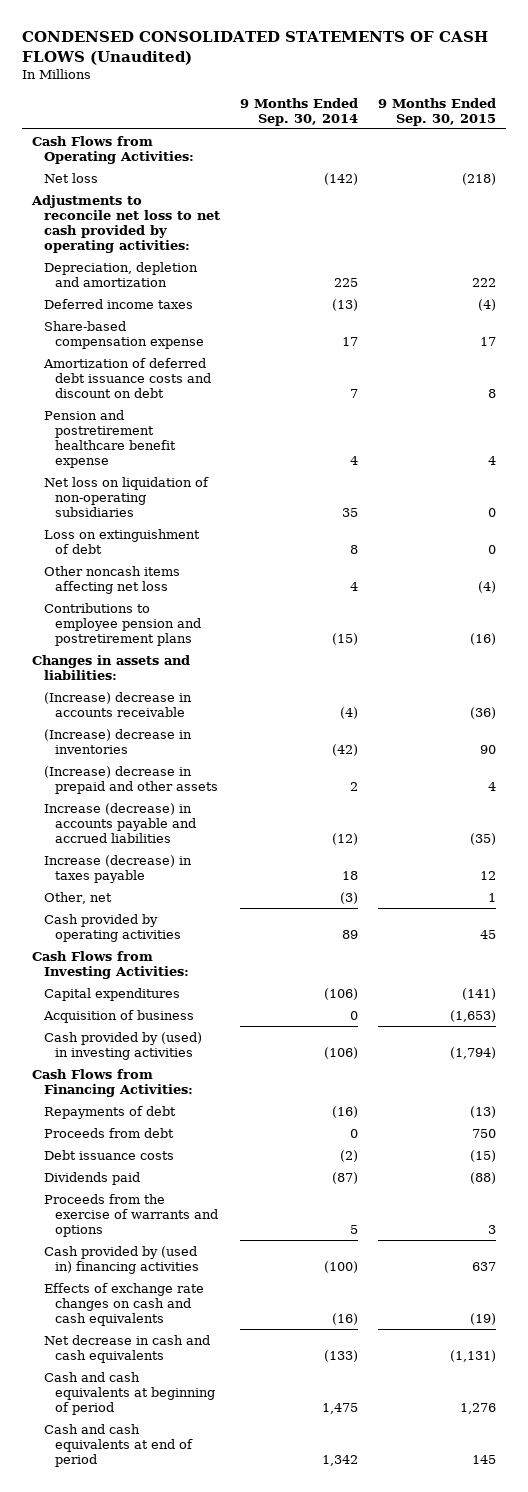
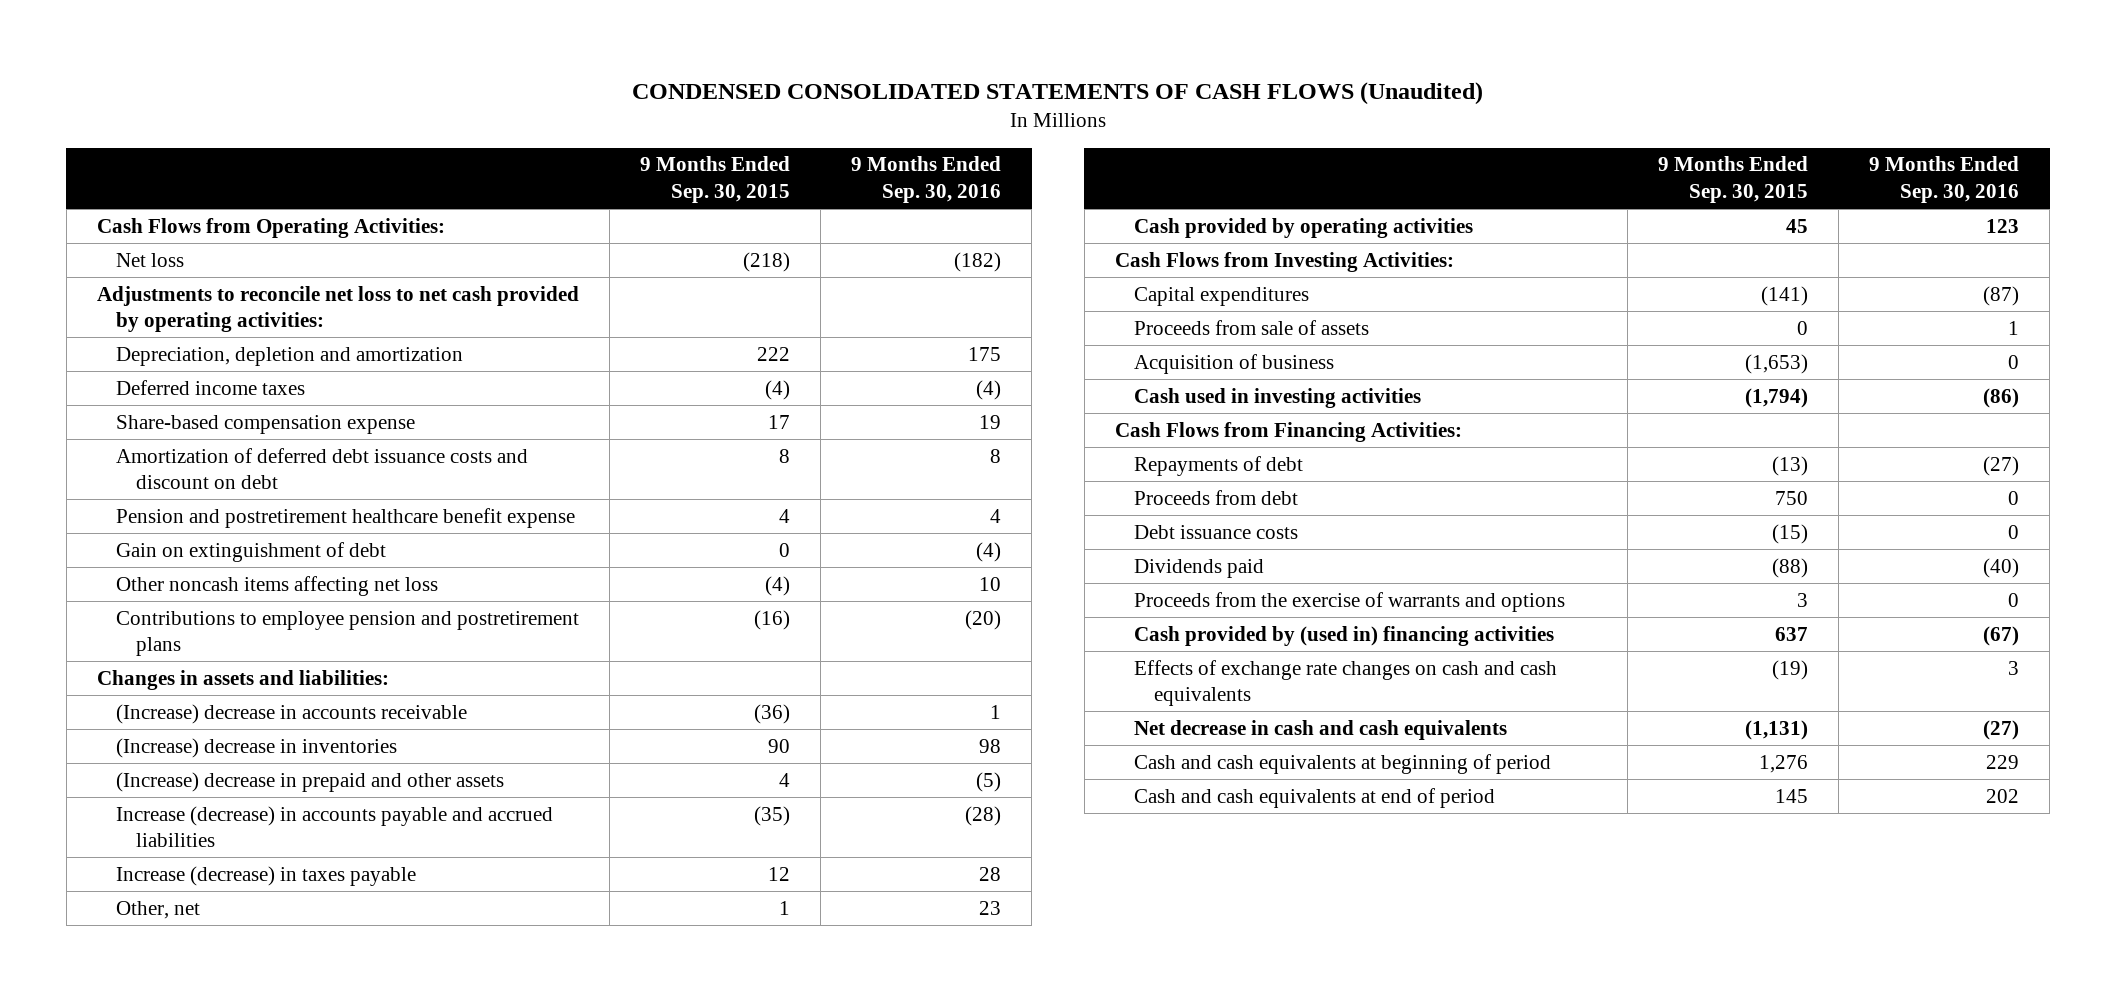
[239,97,358,126] 9 Months Ended Sep. 30, 2014 -> none
none -> [851,156,1002,204] 9 Months Ended Sep. 30, 2016
[43,476,209,517] Net loss on liquidation of non-operating subsidiaries -> none
[43,528,200,554] Loss on extinguishment of debt -> [116,541,387,562] Gain on extinguishment of debt
none -> [1134,319,1370,335] Proceeds from sale of assets
[43,1031,202,1060] Cash provided by (used) in investing activities -> [1134,387,1422,408] Cash used in investing activities

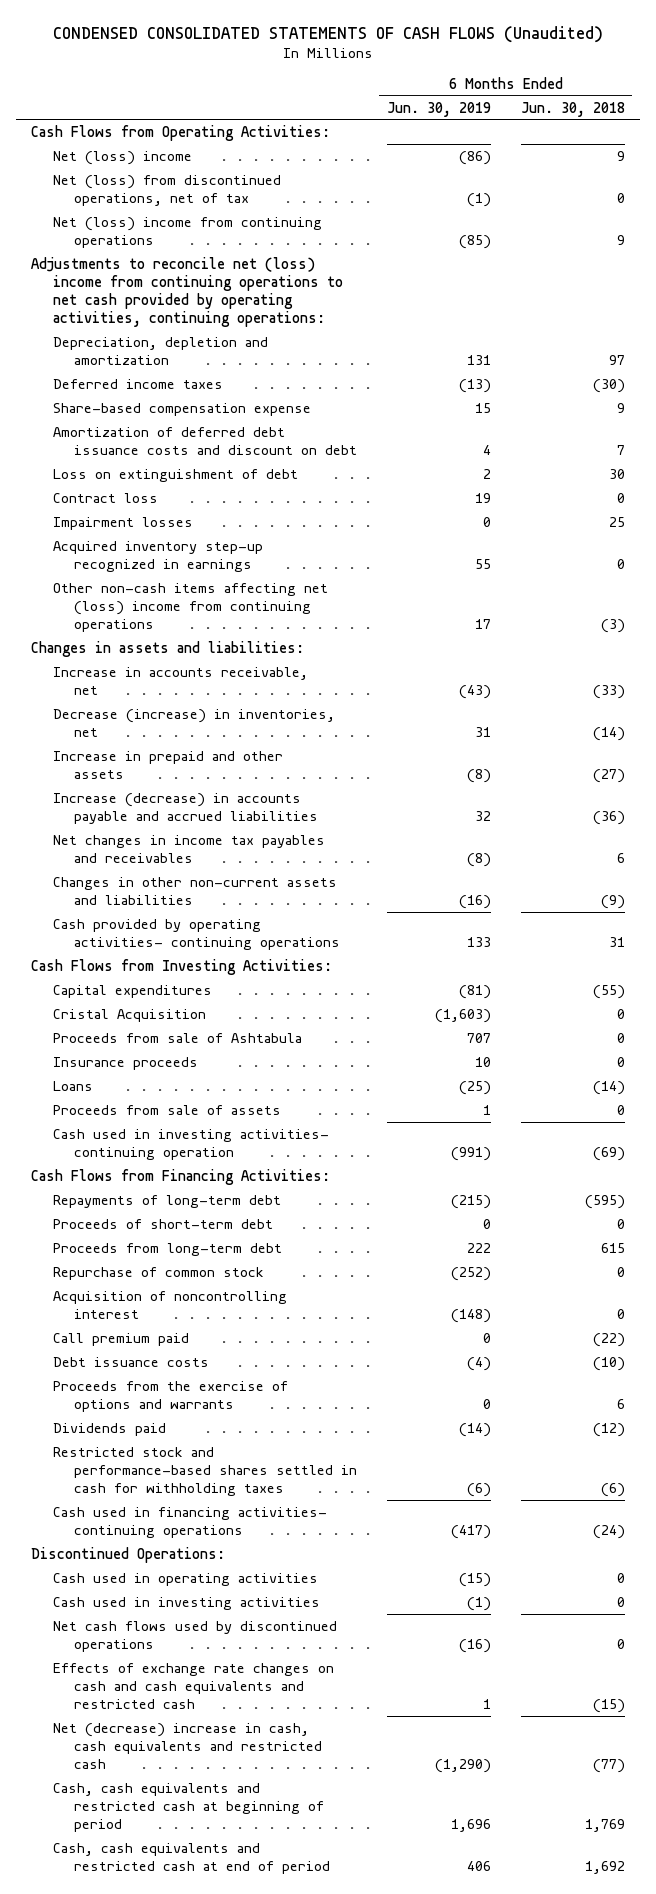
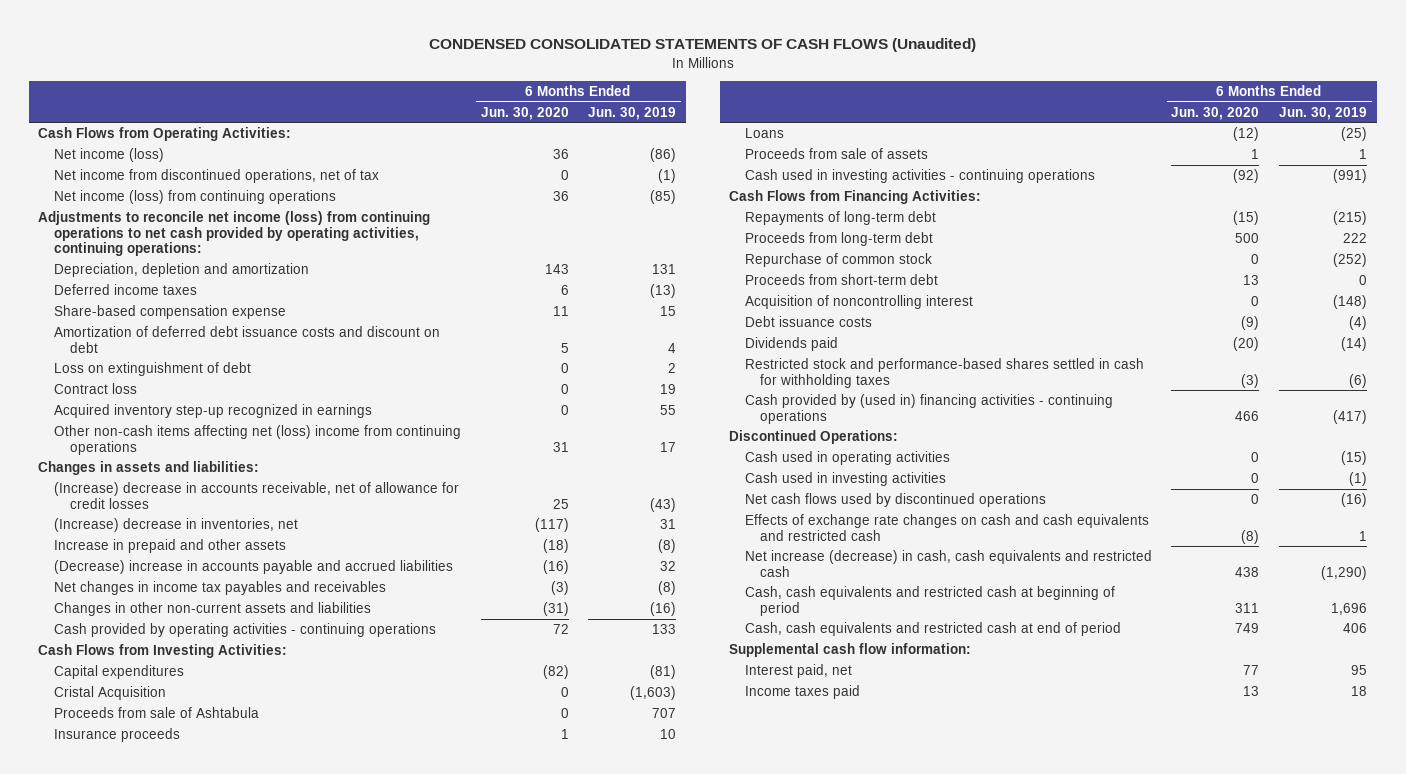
[520,101,625,117] Jun. 30, 2018 -> none
none -> [480,106,569,120] Jun. 30, 2020
[52,150,192,165] Net (loss) income -> [54,147,165,162] Net income (loss)
[52,174,281,206] Net (loss) from discontinued operations, net of tax -> [54,168,380,183] Net income from discontinued operations, net of tax
[52,216,322,248] Net (loss) income from continuing operations -> [54,189,337,204] Net income (loss) from continuing operations
[31,256,343,327] Adjustments to reconcile net (loss) income from continuing operations to net cash provided by operating activities, continuing operations: -> [38,210,431,257] Adjustments to reconcile net income (loss) from continuing operations to net cash provided by operating activities, continuing operations:
[52,516,193,530] Impairment losses -> none
[52,666,308,695] Increase in accounts receivable, net -> [54,481,460,509] (Increase) decrease in accounts receivable, net of allowance for credit losses
[52,708,335,737] Decrease (increase) in inventories, net -> [54,517,299,532] (Increase) decrease in inventories, net
[52,792,319,824] Increase (decrease) in accounts payable and accrued liabilities -> [54,559,454,574] (Decrease) increase in accounts payable and accrued liabilities
[52,918,341,950] Cash provided by operating activities- continuing operations -> [54,622,437,637] Cash provided by operating activities - continuing operations
[52,1128,329,1160] Cash used in investing activities- continuing operation -> [744,168,1095,183] Cash used in investing activities - continuing operations
[52,1218,273,1229] Proceeds of short-term debt -> none
none -> [744,273,938,285] Proceeds from short-term debt
[52,1332,189,1346] Call premium paid -> none
[52,1380,288,1412] Proceeds from the exercise of options and warrants -> none
[52,1506,327,1538] Cash used in financing activities- continuing operations -> [744,393,1113,424] Cash provided by (used in) financing activities - continuing operations
[52,1722,323,1769] Net (decrease) increase in cash, cash equivalents and restricted cash -> [744,549,1152,577] Net increase (decrease) in cash, cash equivalents and restricted cash
none -> [729,642,972,657] Supplemental cash flow information:
none -> [744,663,852,678] Interest paid, net
none -> [744,684,860,699] Income taxes paid

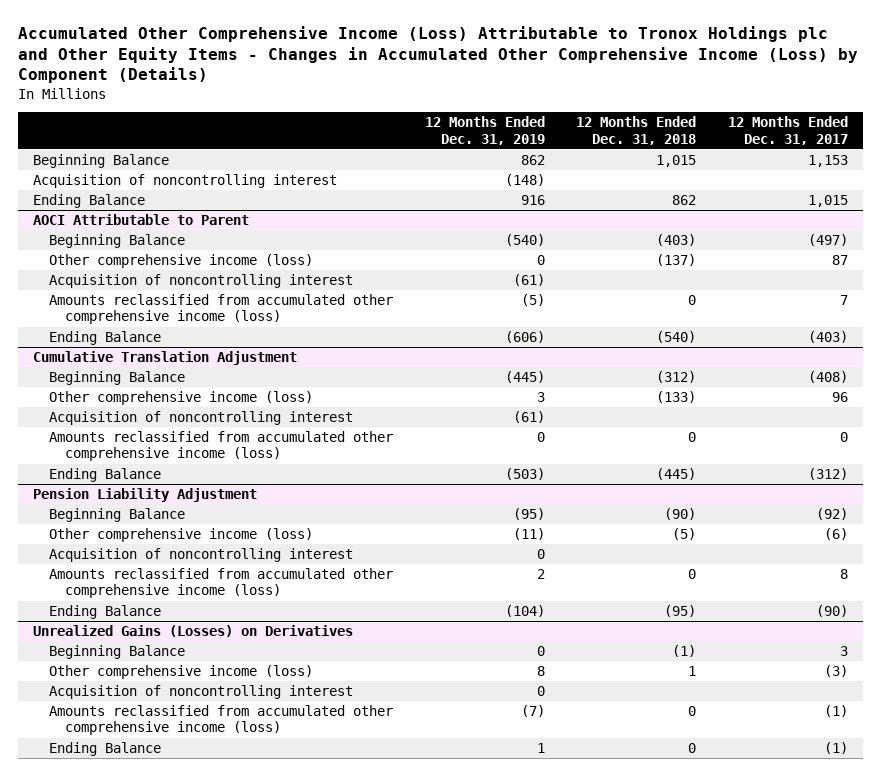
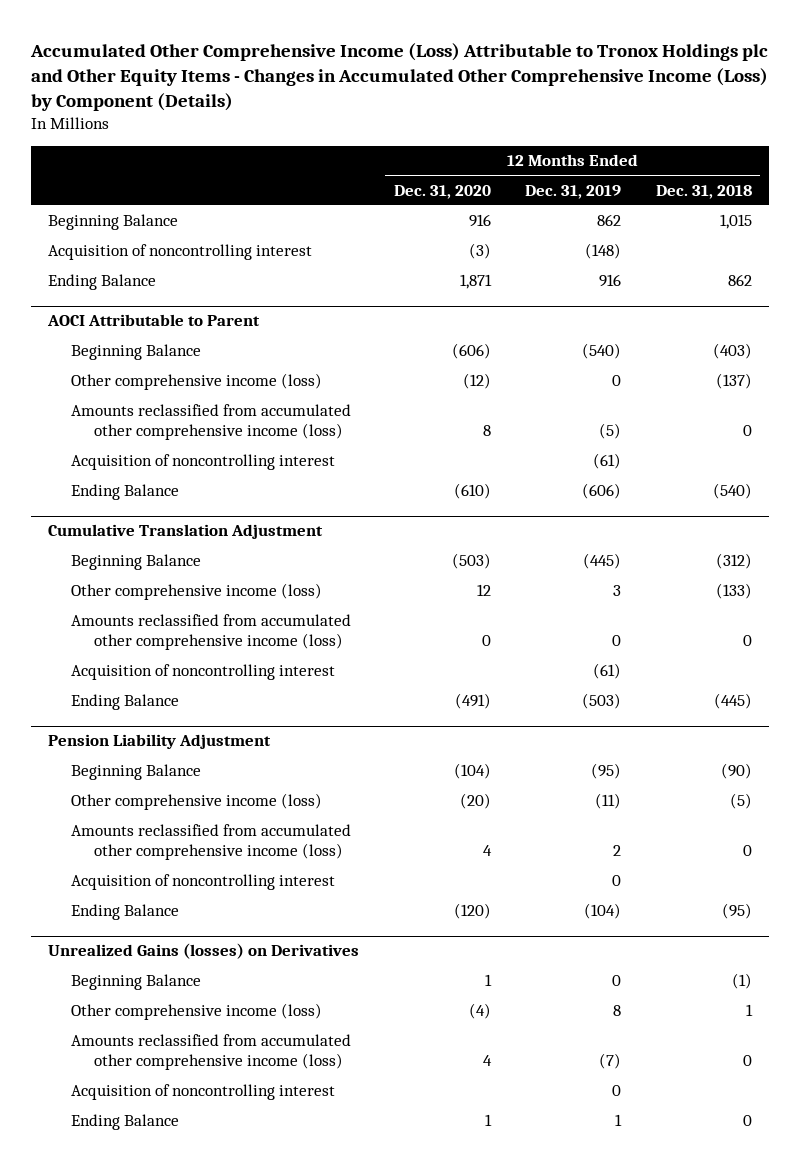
[727,116,848,145] 12 Months Ended Dec. 31, 2017 -> none
none -> [393,184,491,199] Dec. 31, 2020
[49,274,354,289] Acquisition of noncontrolling interest -> [71,454,336,471] Acquisition of noncontrolling interest
[49,411,354,426] Acquisition of noncontrolling interest -> [71,664,336,681] Acquisition of noncontrolling interest
[49,548,354,563] Acquisition of noncontrolling interest -> [71,874,336,891] Acquisition of noncontrolling interest
[33,625,354,638] Unrealized Gains (Losses) on Derivatives -> [48,943,360,960] Unrealized Gains (losses) on Derivatives
[49,685,354,700] Acquisition of noncontrolling interest -> none
none -> [71,1084,336,1101] Acquisition of noncontrolling interest

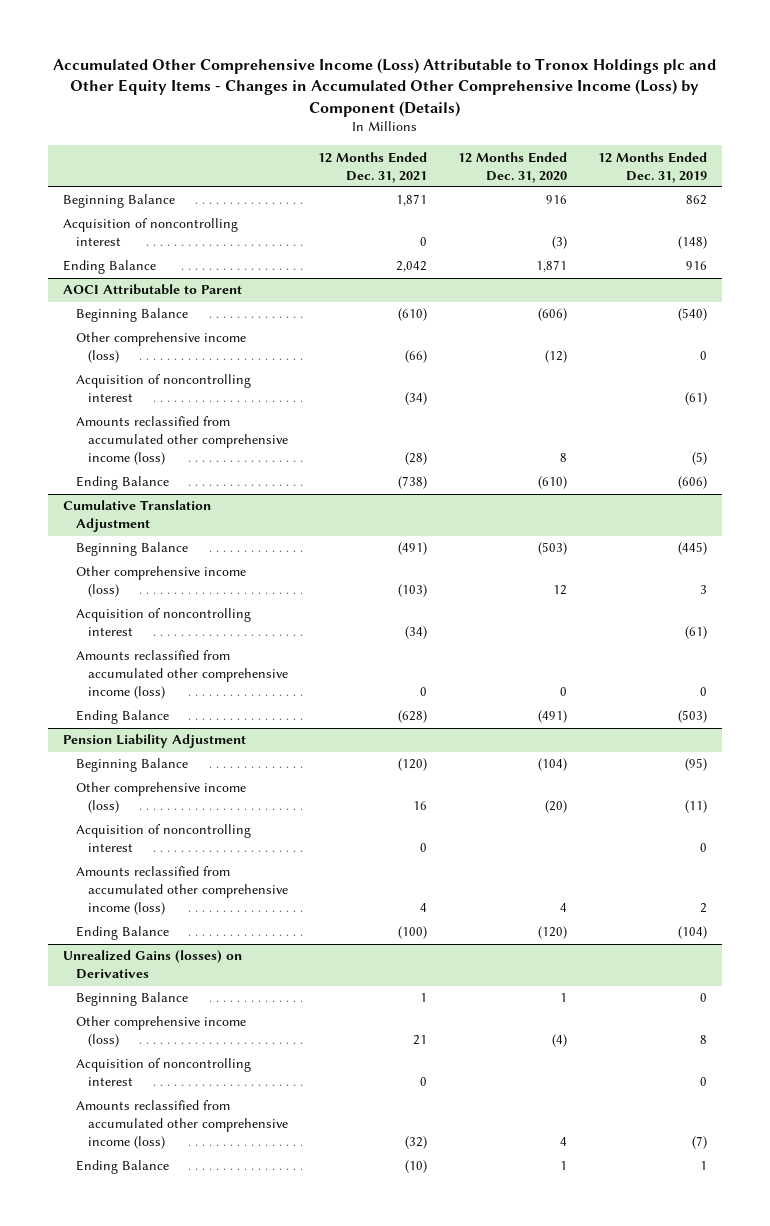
[655,184,752,199] Dec. 31, 2018 -> none
none -> [318,151,428,183] 12 Months Ended Dec. 31, 2021
[71,404,352,441] Amounts reclassified from accumulated other comprehensive income (loss) -> [75,416,288,466] Amounts reclassified from accumulated other comprehensive income (loss)
[71,614,352,651] Amounts reclassified from accumulated other comprehensive income (loss) -> [75,650,288,700] Amounts reclassified from accumulated other comprehensive income (loss)
[71,824,352,861] Amounts reclassified from accumulated other comprehensive income (loss) -> [75,866,288,916] Amounts reclassified from accumulated other comprehensive income (loss)
[71,1034,352,1071] Amounts reclassified from accumulated other comprehensive income (loss) -> [75,1100,288,1150] Amounts reclassified from accumulated other comprehensive income (loss)

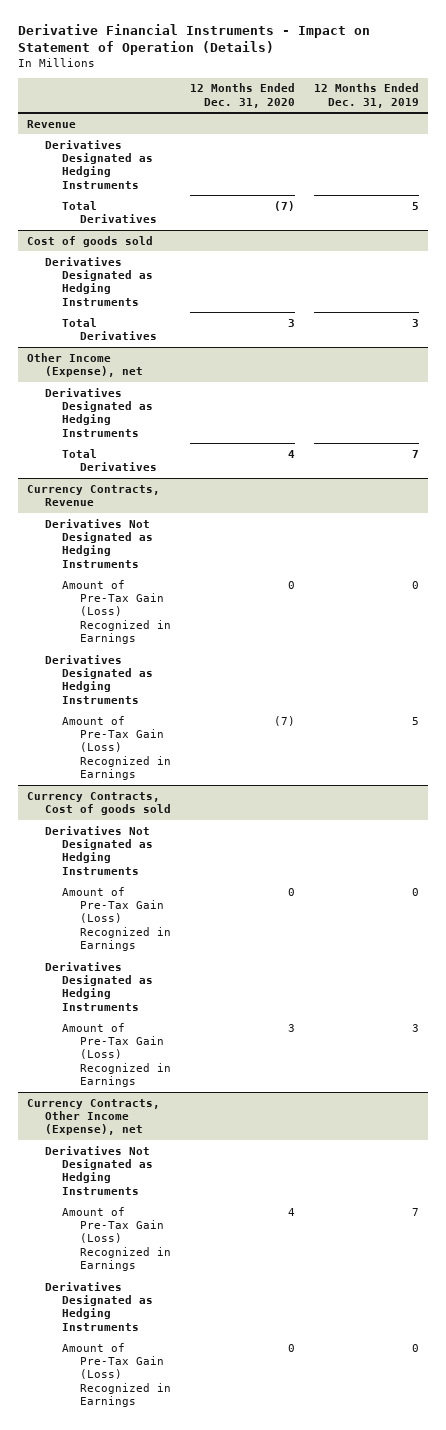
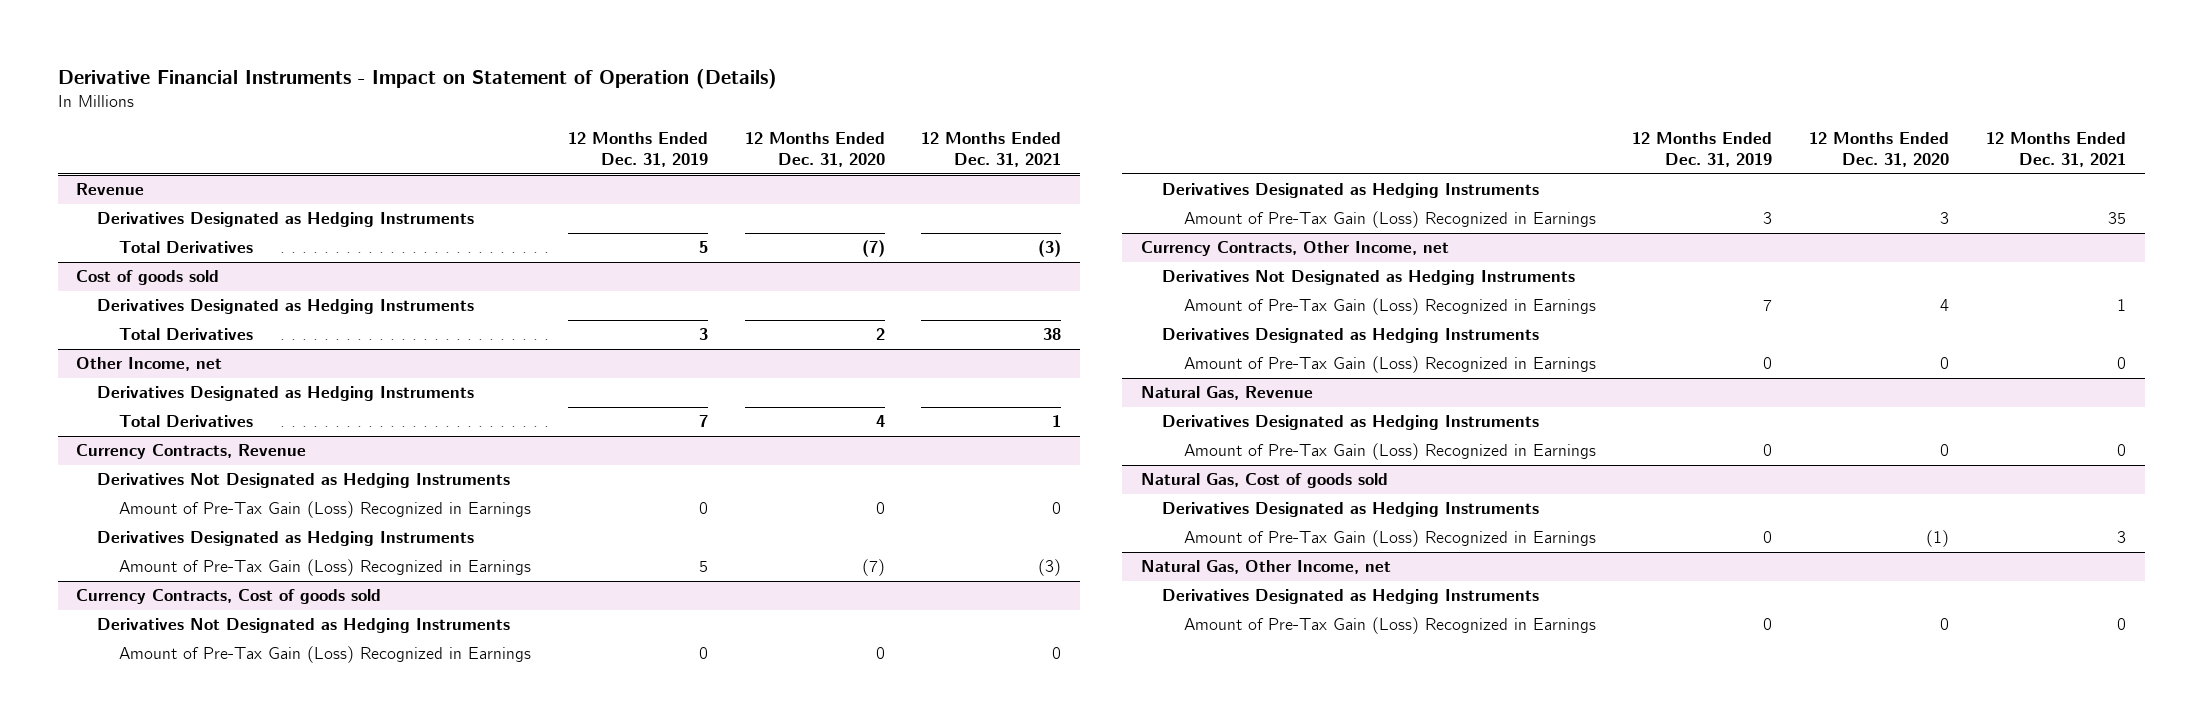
none -> [921,132,1062,168] 12 Months Ended Dec. 31, 2021
[287,318,295,327] 3 -> [875,328,885,341] 2
[27,352,143,377] Other Income (Expense), net -> [76,357,223,372] Other Income, net
[27,1098,161,1136] Currency Contracts, Other Income (Expense), net -> [1140,241,1449,257] Currency Contracts, Other Income, net
none -> [1140,386,1313,401] Natural Gas, Revenue
none -> [1162,415,1540,431] Derivatives Designated as Hedging Instruments
none -> [1183,443,1596,461] Amount of Pre-Tax Gain (Loss) Recognized in Earnings
none -> [1140,473,1388,489] Natural Gas, Cost of goods sold
none -> [1162,502,1540,518] Derivatives Designated as Hedging Instruments
none -> [1183,530,1596,548] Amount of Pre-Tax Gain (Loss) Recognized in Earnings
none -> [1140,560,1391,575] Natural Gas, Other Income, net
none -> [1162,589,1540,605] Derivatives Designated as Hedging Instruments
none -> [1183,617,1596,635] Amount of Pre-Tax Gain (Loss) Recognized in Earnings

